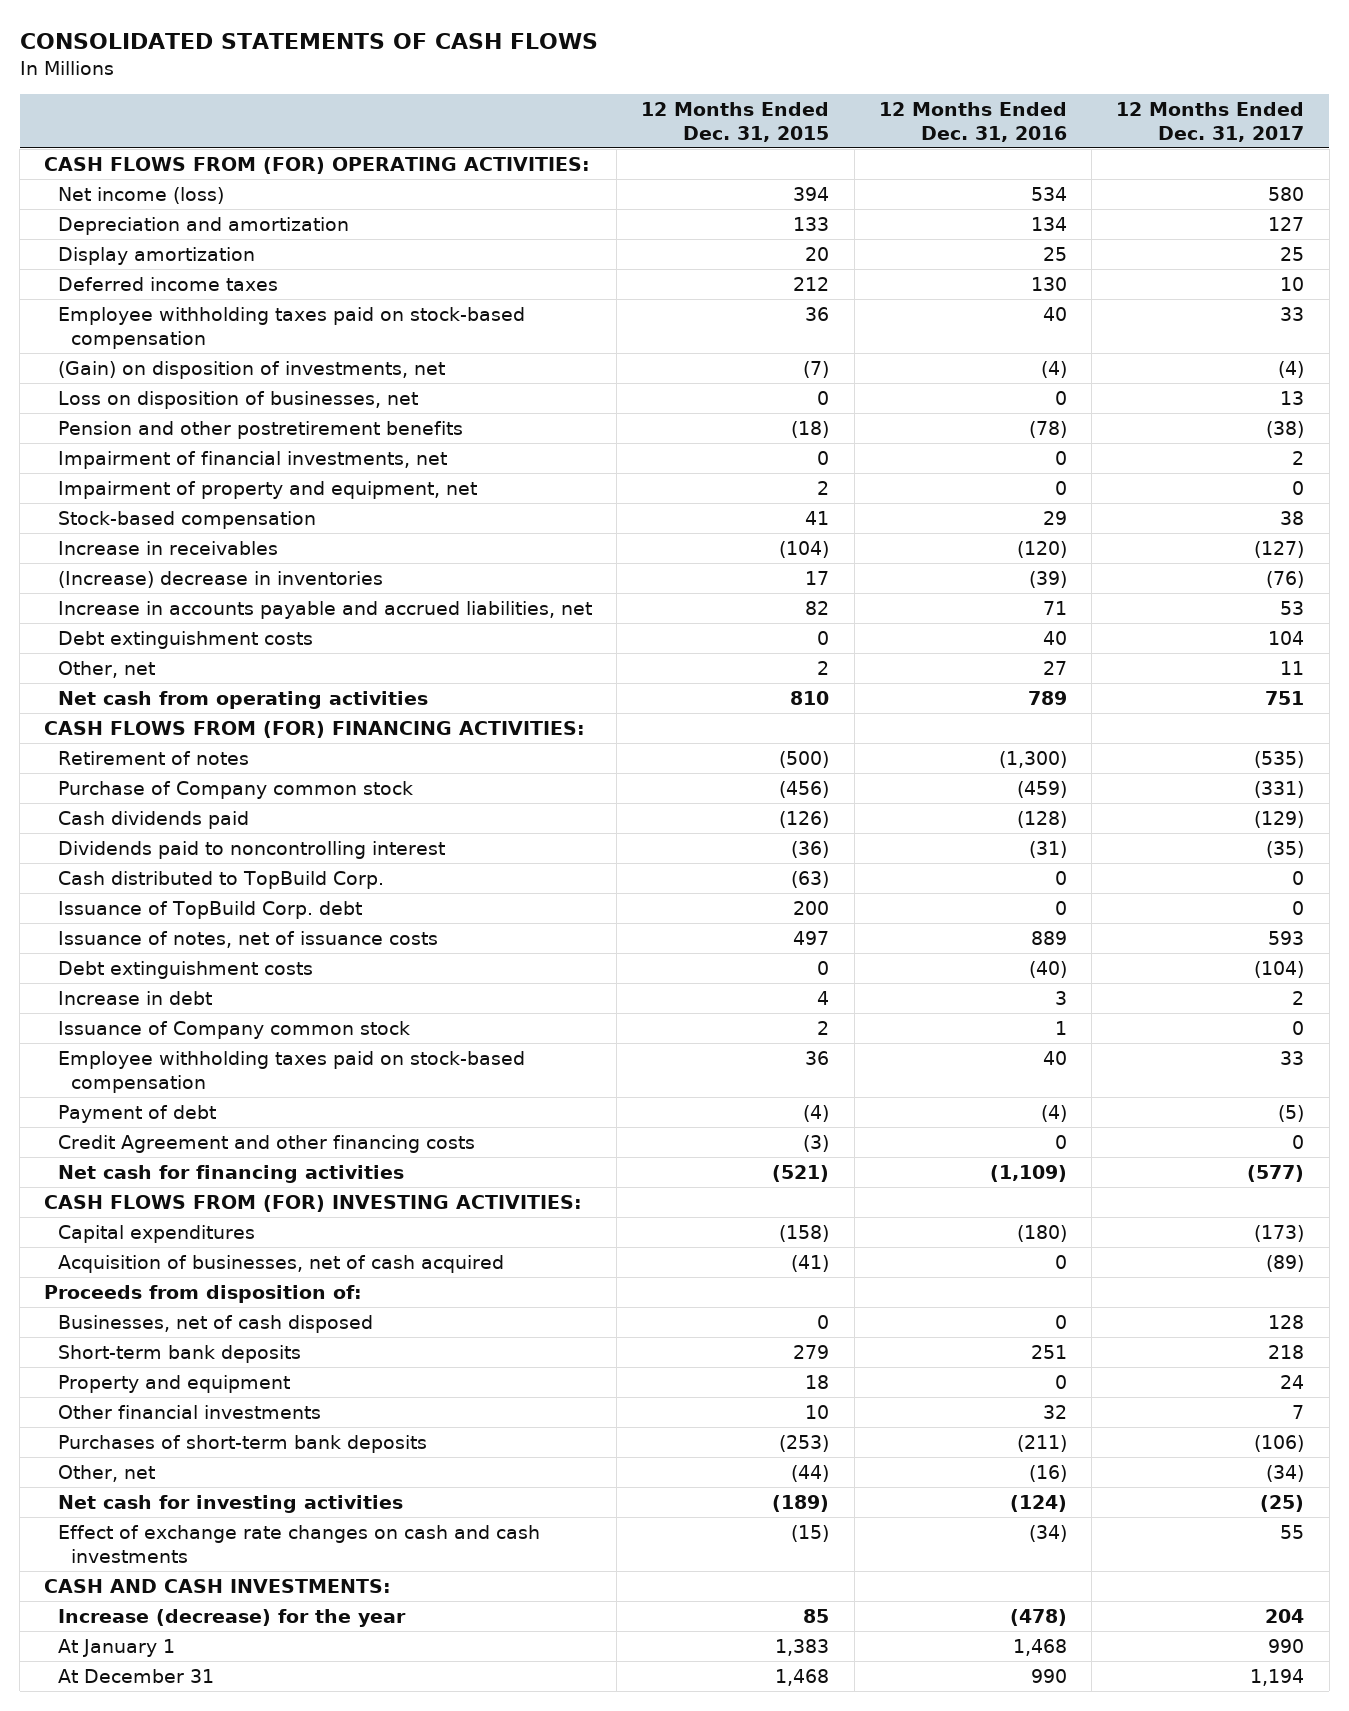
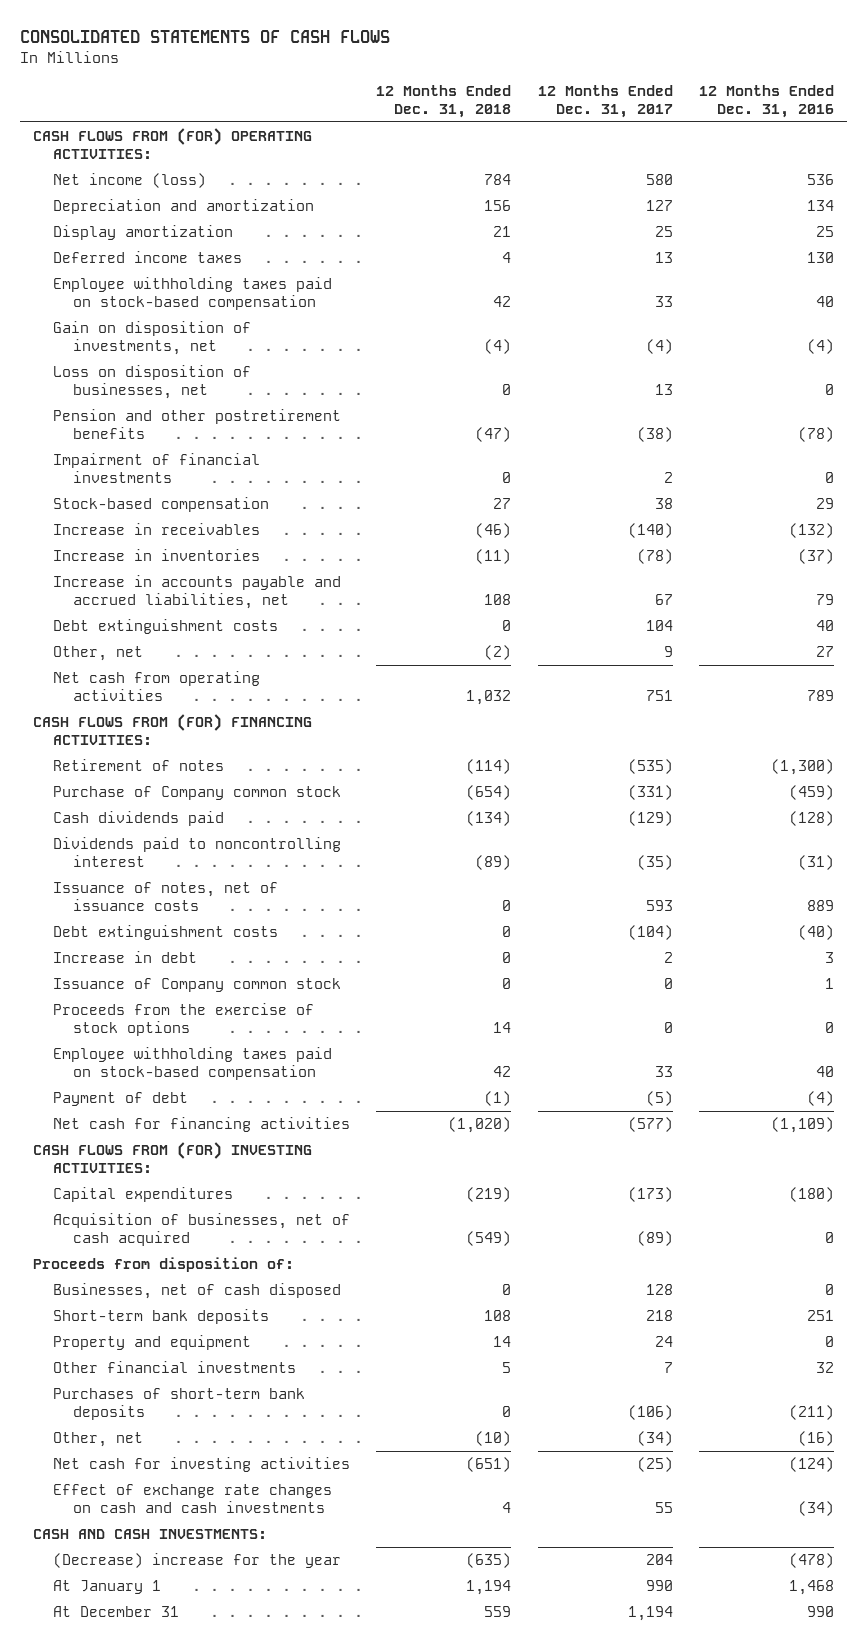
[641,101,830,142] 12 Months Ended Dec. 31, 2015 -> none
none -> [376,84,512,118] 12 Months Ended Dec. 31, 2018
[1030,186,1067,201] 534 -> [806,174,834,186] 536
[1280,276,1305,291] 10 -> [654,252,673,264] 13
[57,360,445,379] (Gain) on disposition of investments, net -> [53,321,252,356] Gain on disposition of investments, net
[57,480,477,499] Impairment of property and equipment, net -> none
[57,450,447,469] Impairment of financial investments, net -> [53,453,261,484] Impairment of financial investments
[1016,540,1067,558] (120) -> [788,523,834,539] (132)
[1254,540,1305,558] (127) -> [627,523,673,539] (140)
[57,570,383,588] (Increase) decrease in inventories -> [53,549,261,562] Increase in inventories
[1028,570,1067,588] (39) -> [797,549,834,565] (37)
[1266,570,1305,588] (76) -> [636,549,673,565] (78)
[1042,600,1067,615] 71 -> [815,594,834,606] 79
[1280,600,1305,615] 53 -> [654,594,673,606] 67
[1280,660,1305,675] 11 -> [663,646,673,658] 9
[57,870,384,889] Cash distributed to TopBuild Corp. -> none
[57,900,362,919] Issuance of TopBuild Corp. debt -> none
none -> [53,1003,315,1037] Proceeds from the exercise of stock options
[57,1134,475,1153] Credit Agreement and other financing costs -> none
[57,1608,406,1627] Increase (decrease) for the year -> [53,1553,342,1569] (Decrease) increase for the year

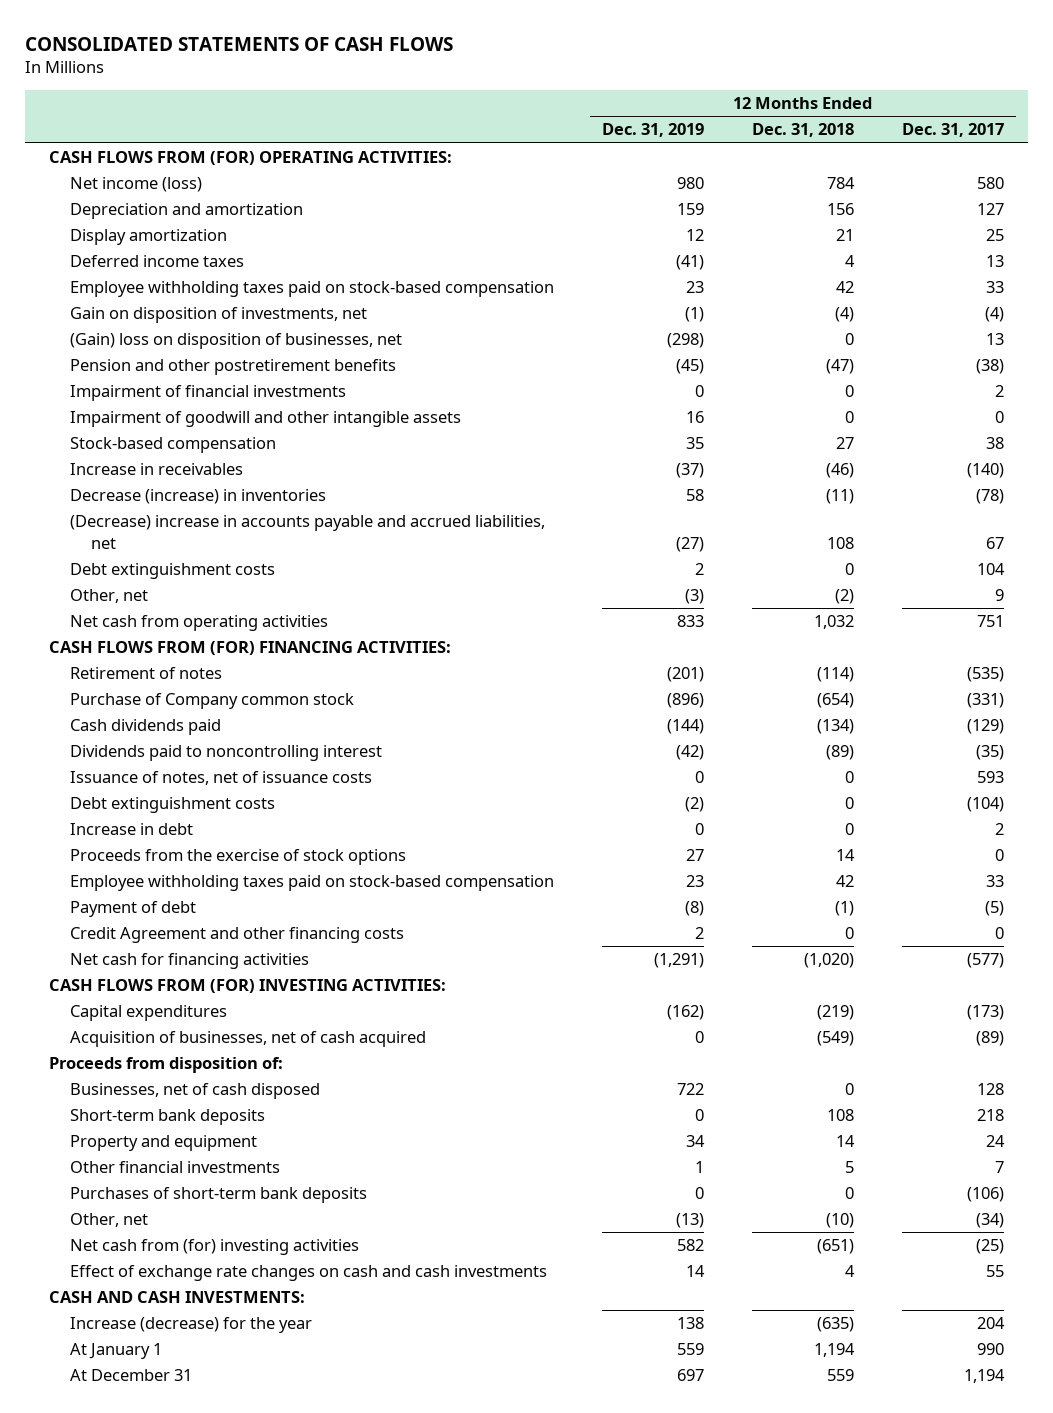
[698,84,834,118] 12 Months Ended Dec. 31, 2016 -> none
none -> [602,123,705,138] Dec. 31, 2019
[53,365,252,400] Loss on disposition of businesses, net -> [69,333,402,350] (Gain) loss on disposition of businesses, net
none -> [69,411,461,428] Impairment of goodwill and other intangible assets
[53,549,261,562] Increase in inventories -> [69,489,326,505] Decrease (increase) in inventories
[53,575,342,610] Increase in accounts payable and accrued liabilities, net -> [69,515,545,549] (Decrease) increase in accounts payable and accrued liabilities, net
[53,978,342,993] Issuance of Company common stock -> none
none -> [69,927,404,944] Credit Agreement and other financing costs
[53,1457,351,1473] Net cash for investing activities -> [69,1239,359,1256] Net cash from (for) investing activities
[53,1553,342,1569] (Decrease) increase for the year -> [69,1317,312,1334] Increase (decrease) for the year

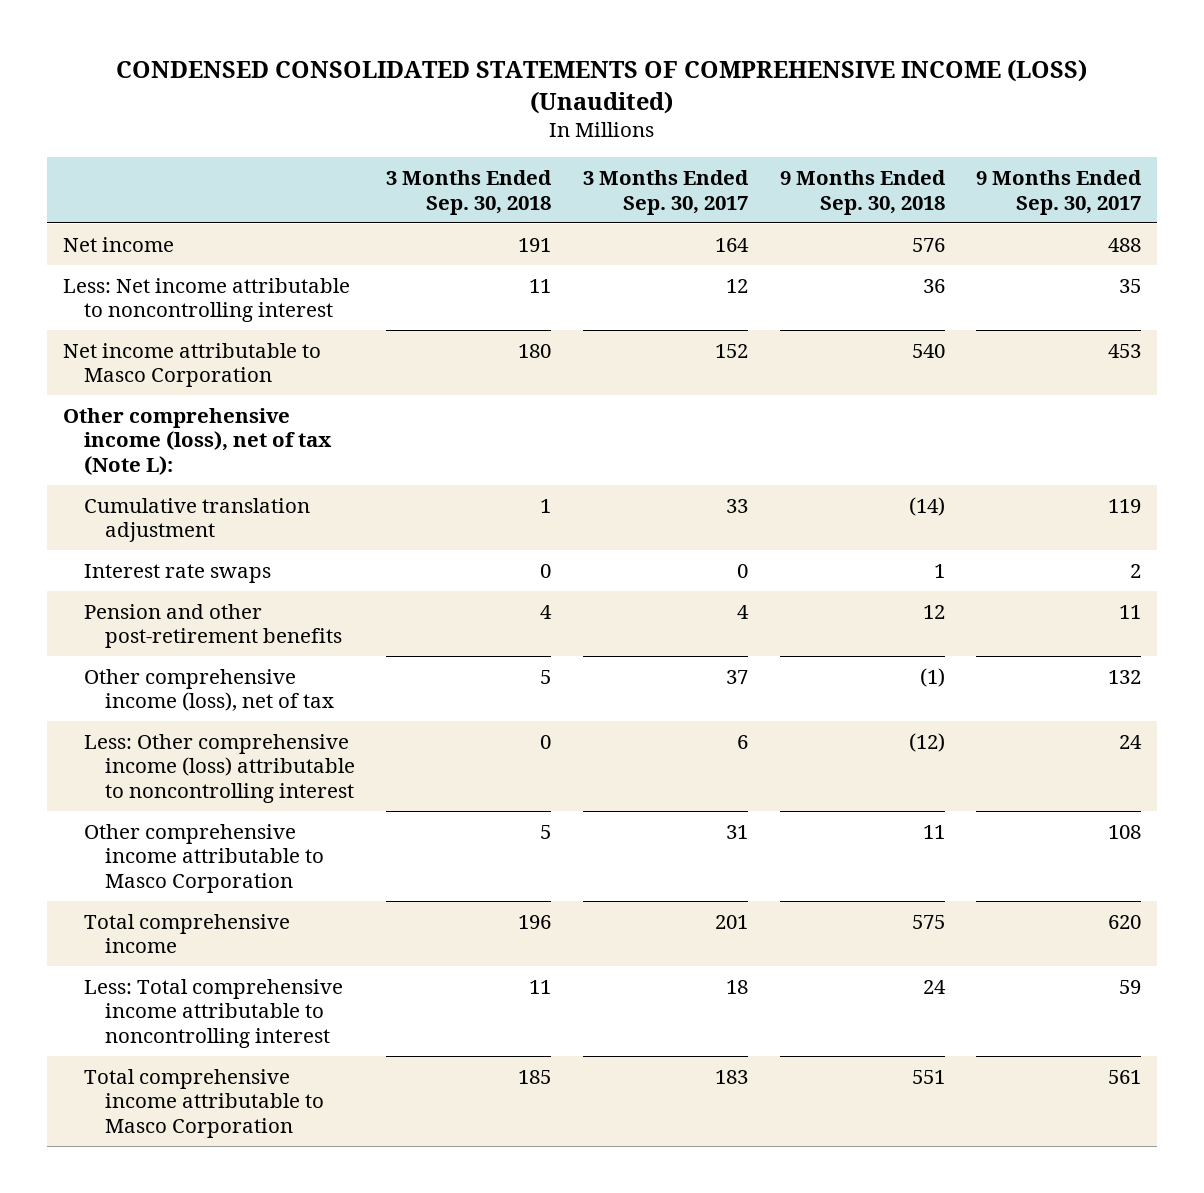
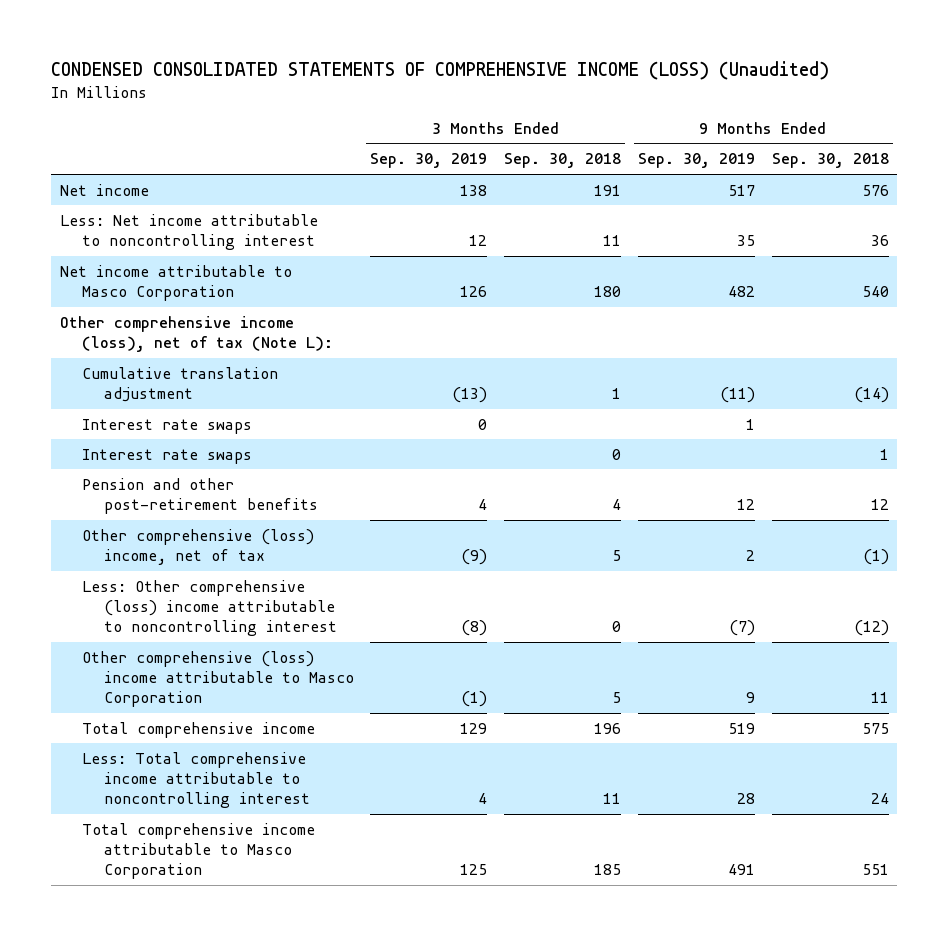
[583,170,750,215] 3 Months Ended Sep. 30, 2017 -> none
[976,170,1143,215] 9 Months Ended Sep. 30, 2017 -> none
none -> [370,153,488,169] Sep. 30, 2019
none -> [637,153,755,169] Sep. 30, 2019
none -> [81,418,252,434] Interest rate swaps
[83,668,334,712] Other comprehensive income (loss), net of tax -> [81,528,314,565] Other comprehensive (loss) income, net of tax
[83,733,355,803] Less: Other comprehensive income (loss) attributable to noncontrolling interest -> [81,579,337,637] Less: Other comprehensive (loss) income attributable to noncontrolling interest
[83,823,324,893] Other comprehensive income attributable to Masco Corporation -> [81,650,354,708] Other comprehensive (loss) income attributable to Masco Corporation

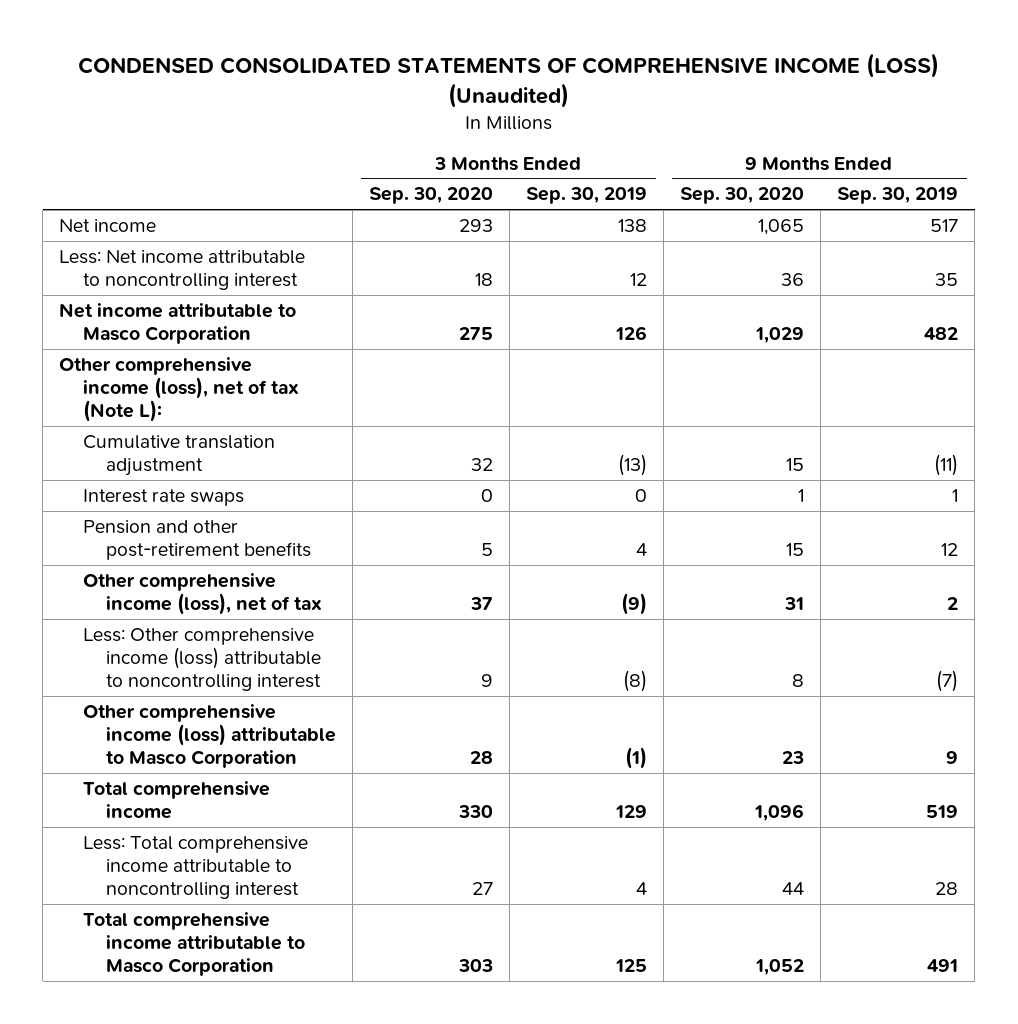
[504,153,622,169] Sep. 30, 2018 -> none
[771,153,889,169] Sep. 30, 2018 -> none
none -> [369,187,494,205] Sep. 30, 2020
none -> [680,187,805,205] Sep. 30, 2020
[81,448,252,464] Interest rate swaps -> none
[81,528,314,565] Other comprehensive (loss) income, net of tax -> [82,572,323,616] Other comprehensive income (loss), net of tax
[81,579,337,637] Less: Other comprehensive (loss) income attributable to noncontrolling interest -> [82,627,322,692] Less: Other comprehensive income (loss) attributable to noncontrolling interest
[81,650,354,708] Other comprehensive (loss) income attributable to Masco Corporation -> [82,703,337,769] Other comprehensive income (loss) attributable to Masco Corporation

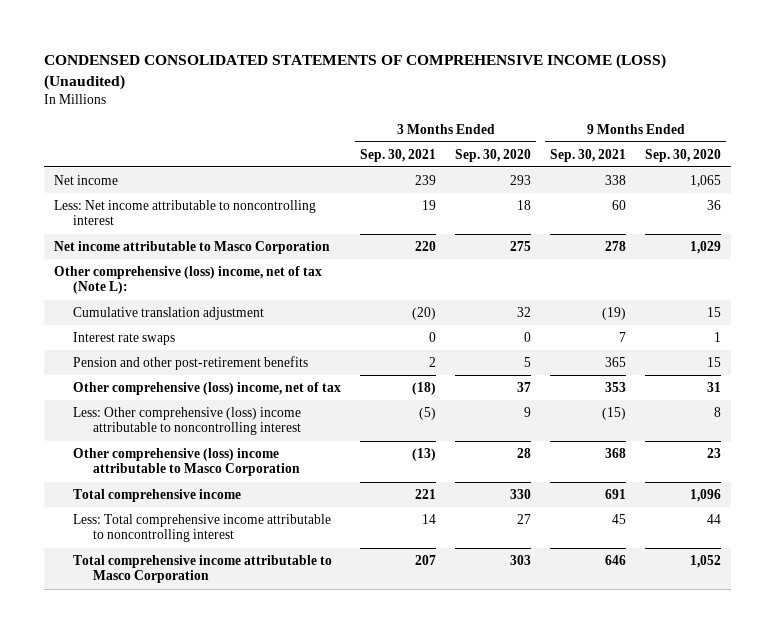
[526,187,648,205] Sep. 30, 2019 -> none
[837,187,959,205] Sep. 30, 2019 -> none
none -> [360,148,437,162] Sep. 30, 2021
none -> [550,148,627,162] Sep. 30, 2021
[59,356,299,423] Other comprehensive income (loss), net of tax (Note L): -> [53,265,322,295] Other comprehensive (loss) income, net of tax (Note L):
[82,572,323,616] Other comprehensive income (loss), net of tax -> [73,381,342,395] Other comprehensive (loss) income, net of tax
[82,627,322,692] Less: Other comprehensive income (loss) attributable to noncontrolling interest -> [73,406,302,436] Less: Other comprehensive (loss) income attributable to noncontrolling interest
[82,703,337,769] Other comprehensive income (loss) attributable to Masco Corporation -> [73,447,300,477] Other comprehensive (loss) income attributable to Masco Corporation

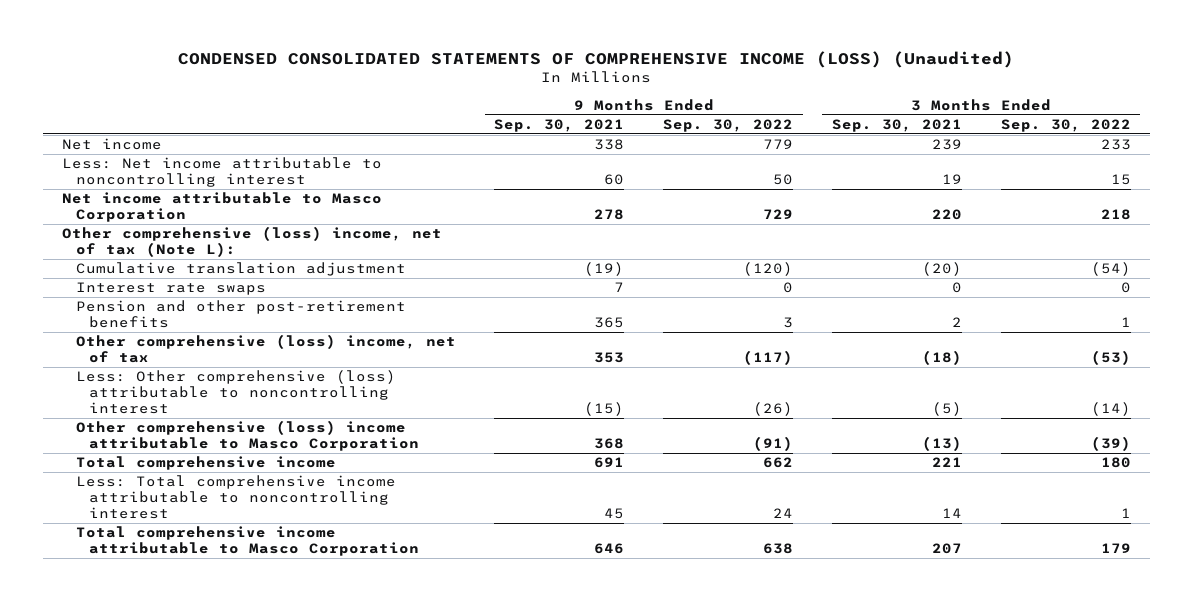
[455,148,532,162] Sep. 30, 2020 -> none
[645,148,722,162] Sep. 30, 2020 -> none
none -> [663,118,794,132] Sep. 30, 2022
none -> [1000,118,1131,132] Sep. 30, 2022
[73,406,302,436] Less: Other comprehensive (loss) income attributable to noncontrolling interest -> [75,370,396,414] Less: Other comprehensive (loss) attributable to noncontrolling interest

